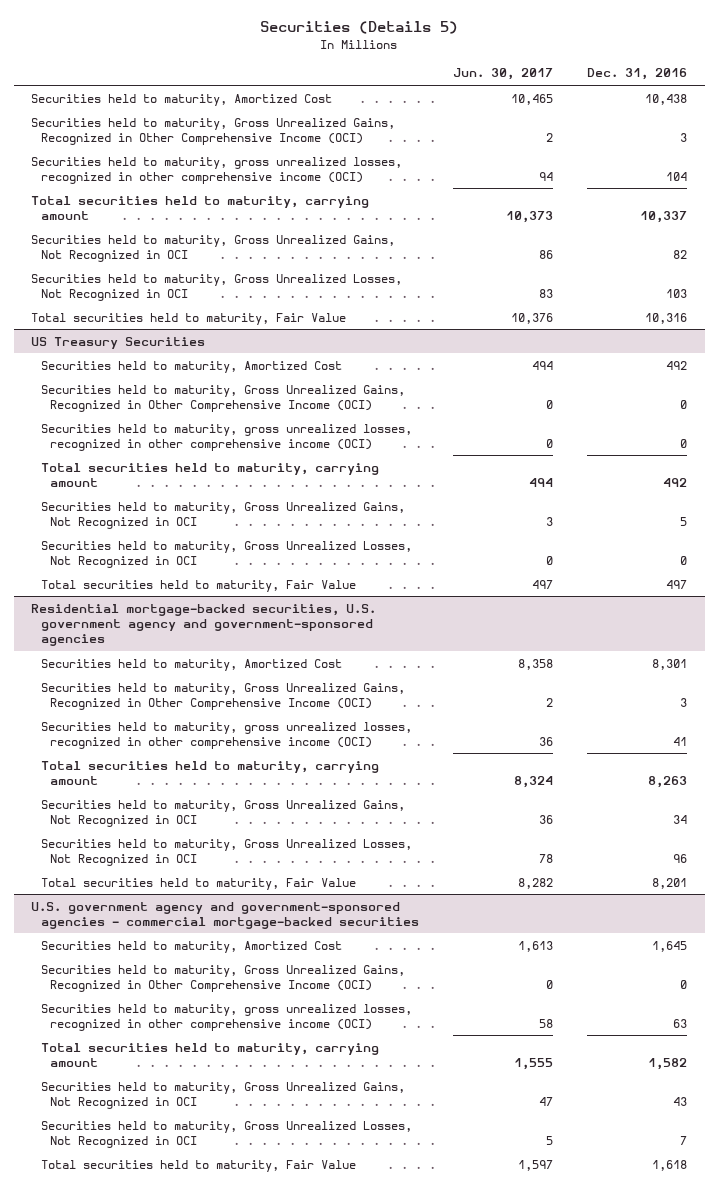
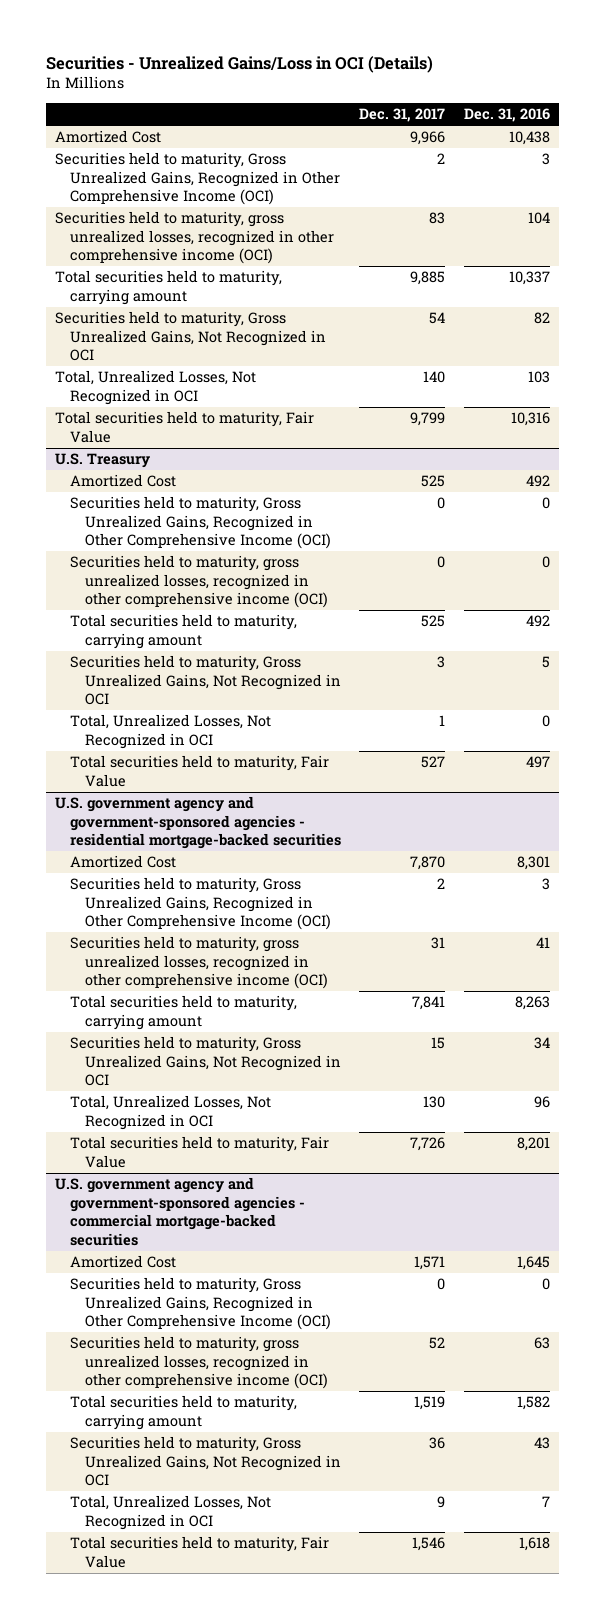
[260,21,459,35] Securities (Details 5) -> [46,55,434,73] Securities - Unrealized Gains/Loss in OCI (Details)
[453,68,554,81] Jun. 30, 2017 -> none
none -> [359,108,446,123] Dec. 31, 2017
[30,93,332,106] Securities held to maturity, Amortized Cost -> [55,130,162,144] Amortized Cost
[30,273,402,301] Securities held to maturity, Gross Unrealized Losses, Not Recognized in OCI -> [55,370,257,405] Total, Unrealized Losses, Not Recognized in OCI
[30,336,205,349] US Treasury Securities -> [55,453,151,469] U.S. Treasury
[40,360,342,373] Securities held to maturity, Amortized Cost -> [70,474,177,488] Amortized Cost
[40,540,412,568] Securities held to maturity, Gross Unrealized Losses, Not Recognized in OCI -> [70,714,272,749] Total, Unrealized Losses, Not Recognized in OCI
[30,603,376,647] Residential mortgage-backed securities, U.S. government agency and government-sponsored agencies -> [55,796,342,850] U.S. government agency and government-sponsored agencies - residential mortgage-backed securities
[40,658,342,671] Securities held to maturity, Amortized Cost -> [70,855,177,869] Amortized Cost
[40,838,412,866] Securities held to maturity, Gross Unrealized Losses, Not Recognized in OCI -> [70,1095,272,1130] Total, Unrealized Losses, Not Recognized in OCI
[40,940,342,953] Securities held to maturity, Amortized Cost -> [70,1255,177,1269] Amortized Cost
[40,1120,412,1148] Securities held to maturity, Gross Unrealized Losses, Not Recognized in OCI -> [70,1495,272,1530] Total, Unrealized Losses, Not Recognized in OCI

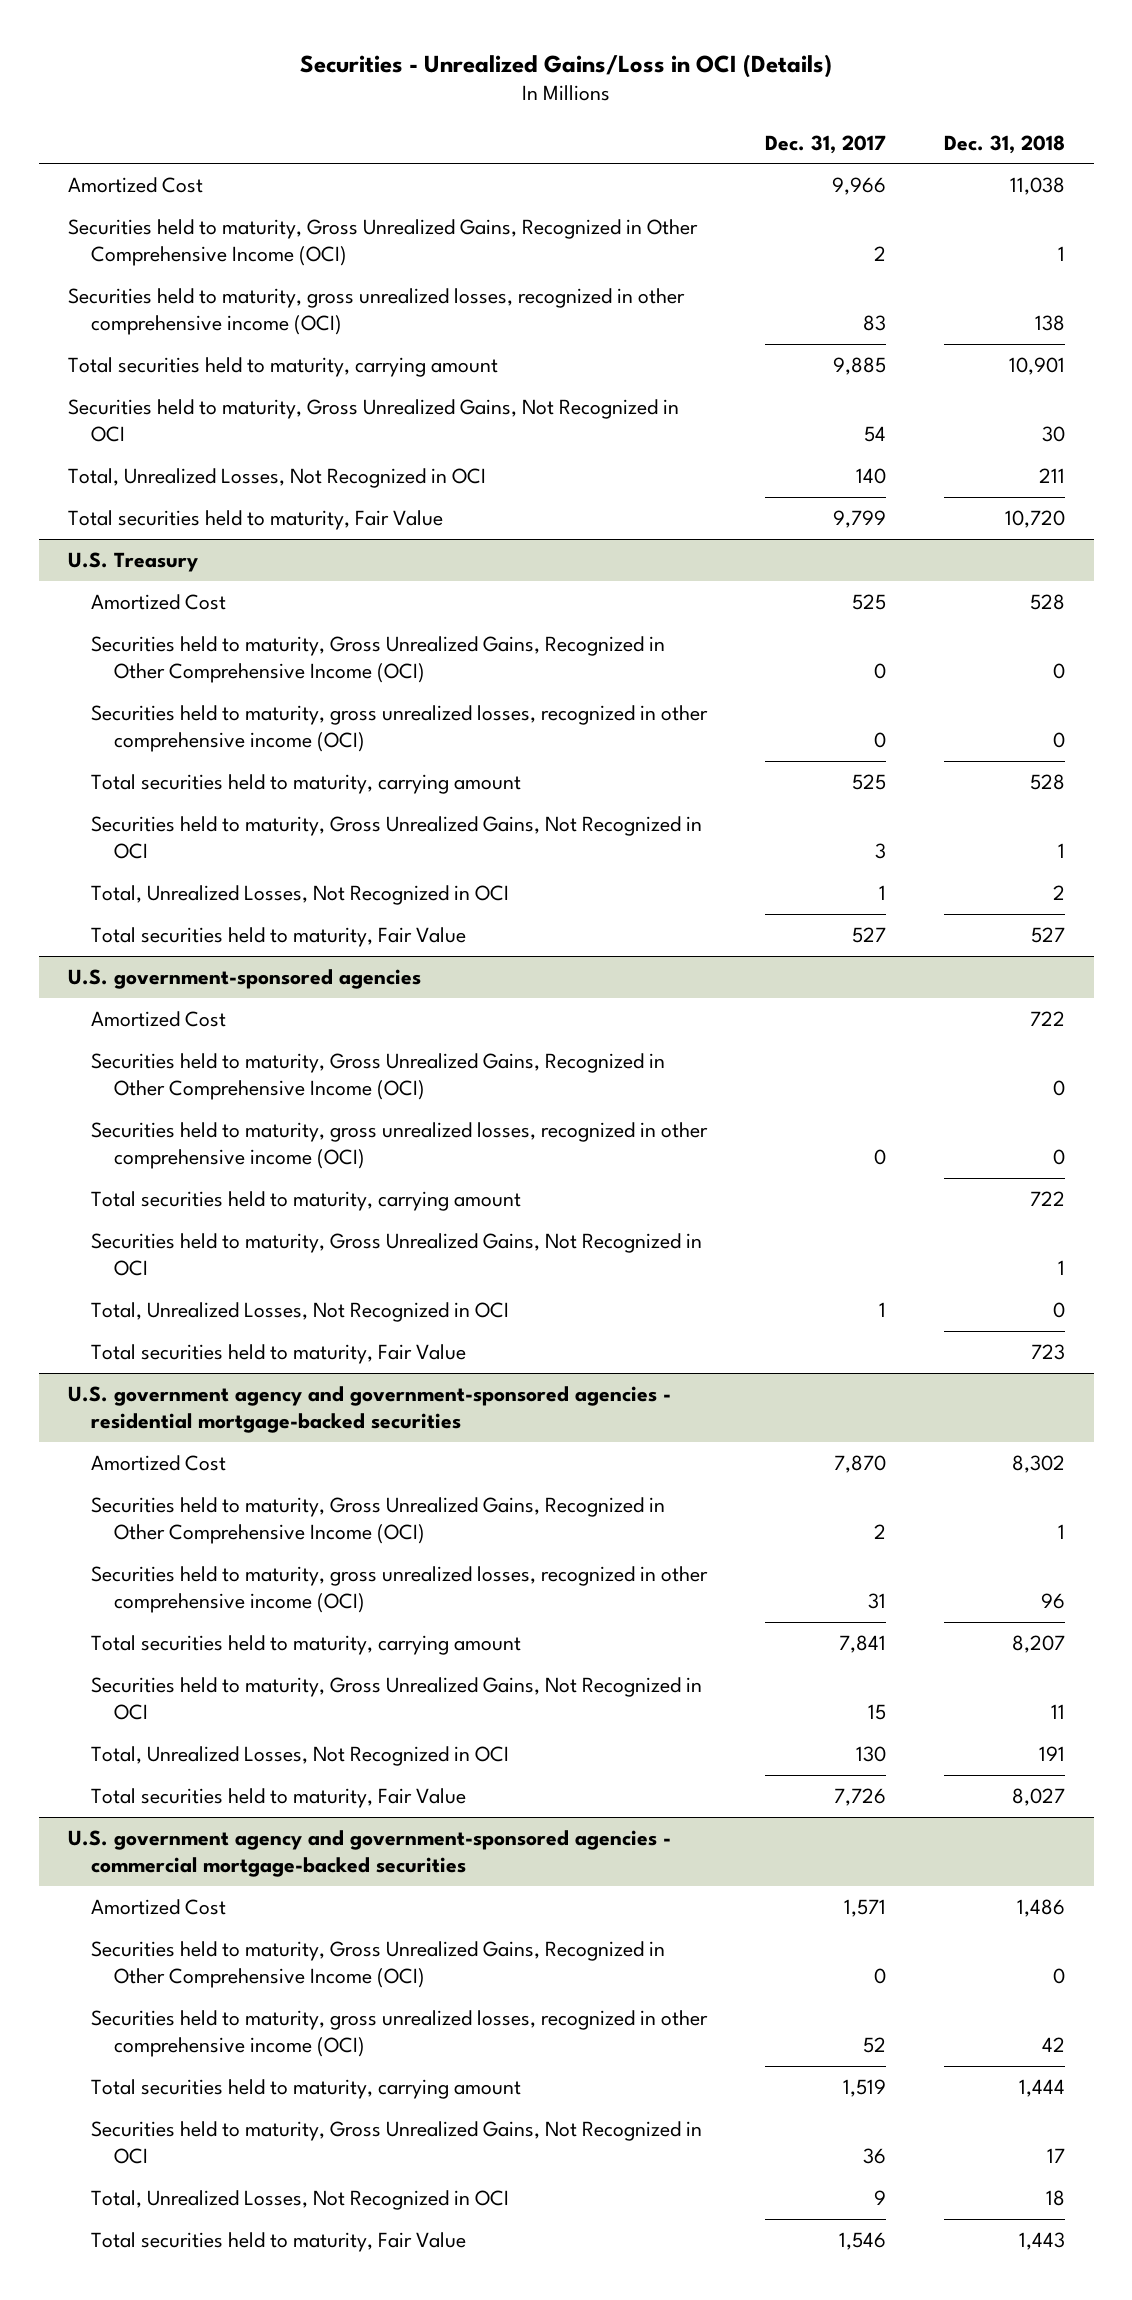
[463,108,550,123] Dec. 31, 2016 -> none
none -> [943,134,1065,154] Dec. 31, 2018
none -> [67,968,421,989] U.S. government-sponsored agencies
none -> [90,1010,226,1027] Amortized Cost
none -> [90,1052,665,1101] Securities held to maturity, Gross Unrealized Gains, Recognized in Other Comprehensive Income (OCI)
none -> [90,1121,708,1170] Securities held to maturity, gross unrealized losses, recognized in other comprehensive income (OCI)
none -> [90,1190,521,1211] Total securities held to maturity, carrying amount
none -> [90,1232,702,1277] Securities held to maturity, Gross Unrealized Gains, Not Recognized in OCI
none -> [90,1301,509,1322] Total, Unrealized Losses, Not Recognized in OCI
none -> [90,1343,466,1364] Total securities held to maturity, Fair Value

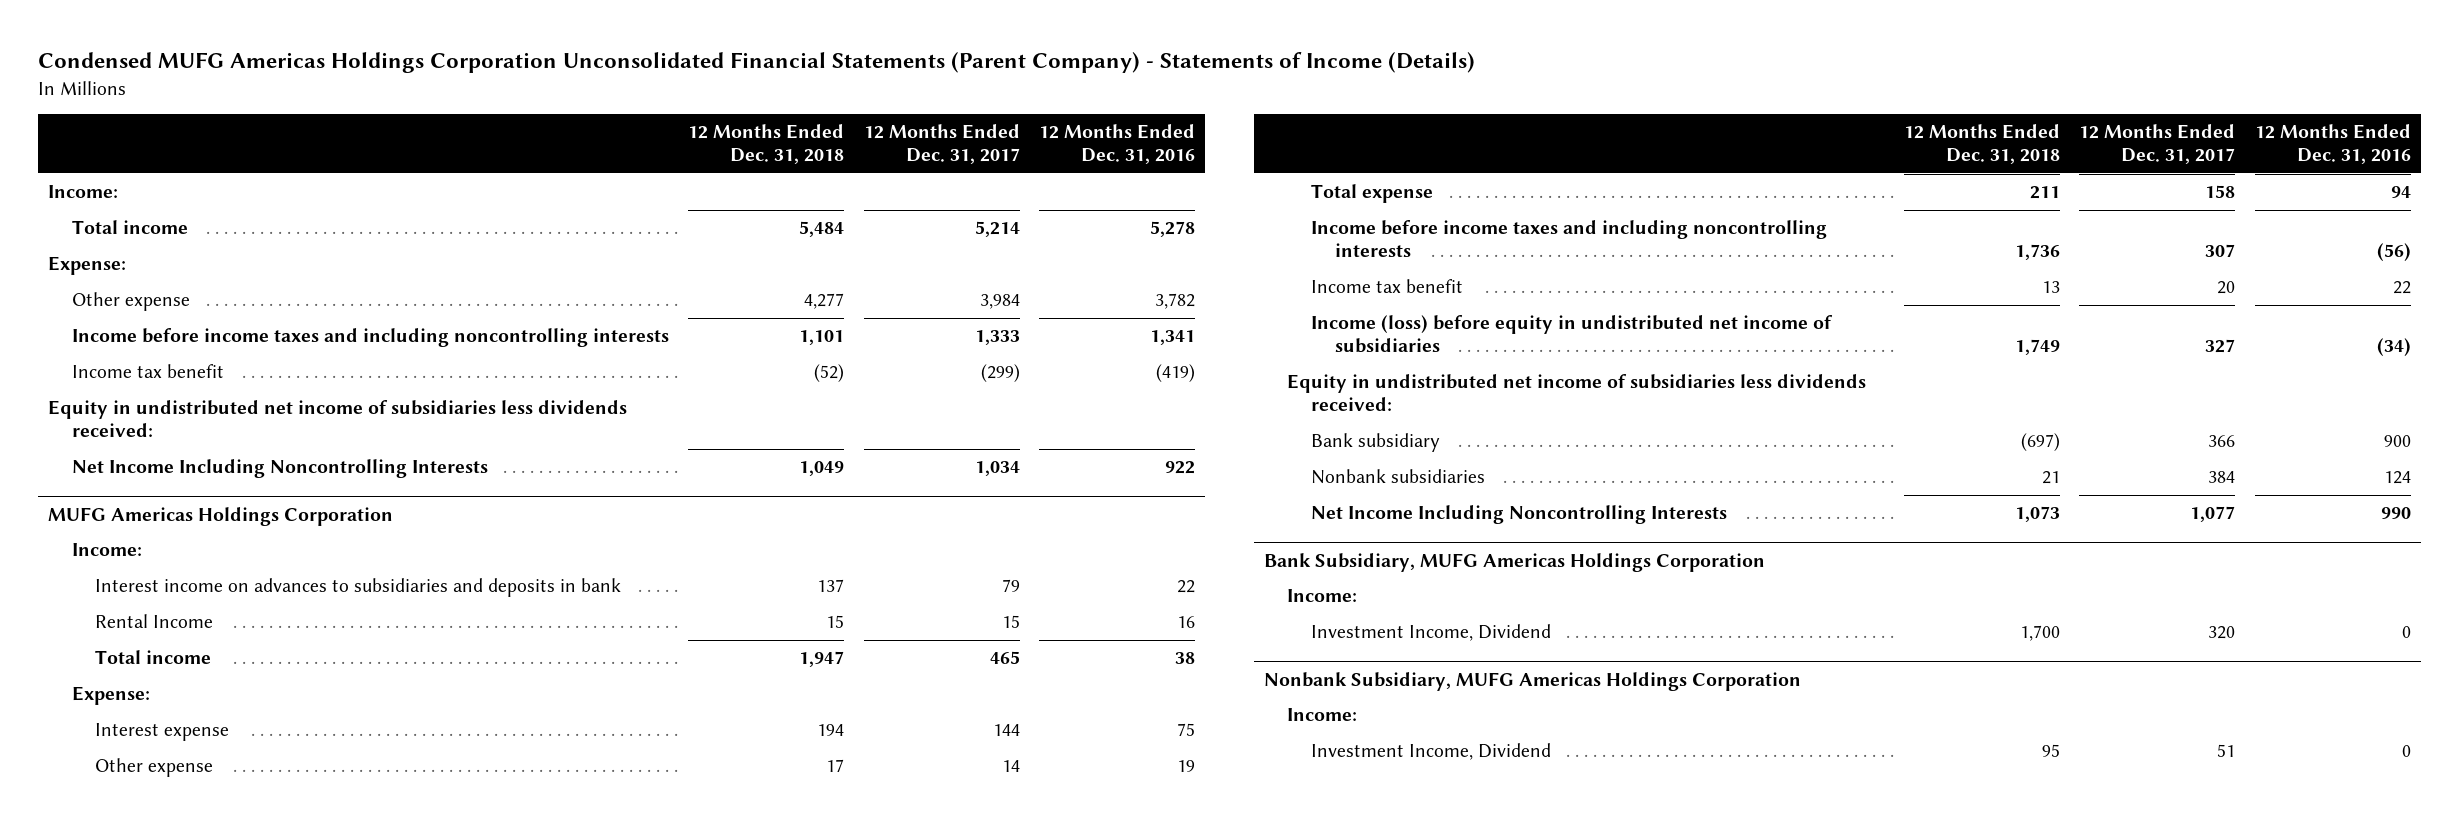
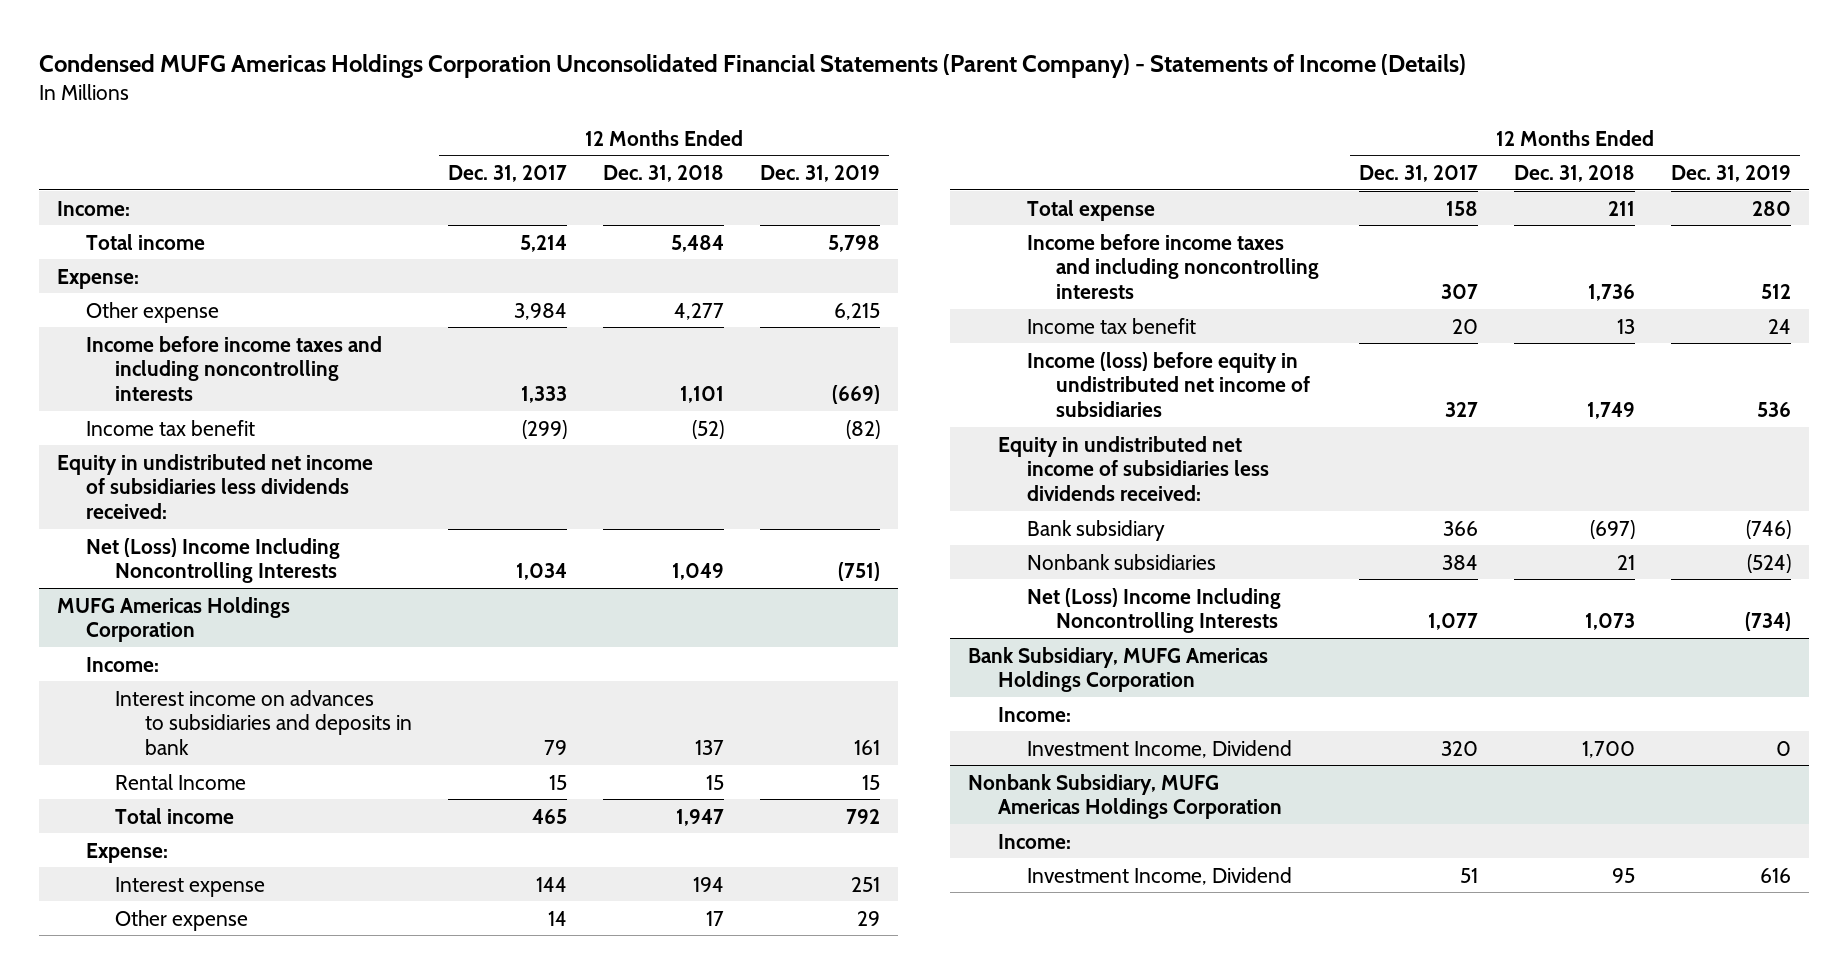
[1039,124,1196,165] 12 Months Ended Dec. 31, 2016 -> none
none -> [759,164,880,182] Dec. 31, 2019
[71,459,488,479] Net Income Including Noncontrolling Interests -> [86,537,341,584] Net (Loss) Income Including Noncontrolling Interests
[1310,505,1727,525] Net Income Including Noncontrolling Interests -> [1026,587,1281,634] Net (Loss) Income Including Noncontrolling Interests

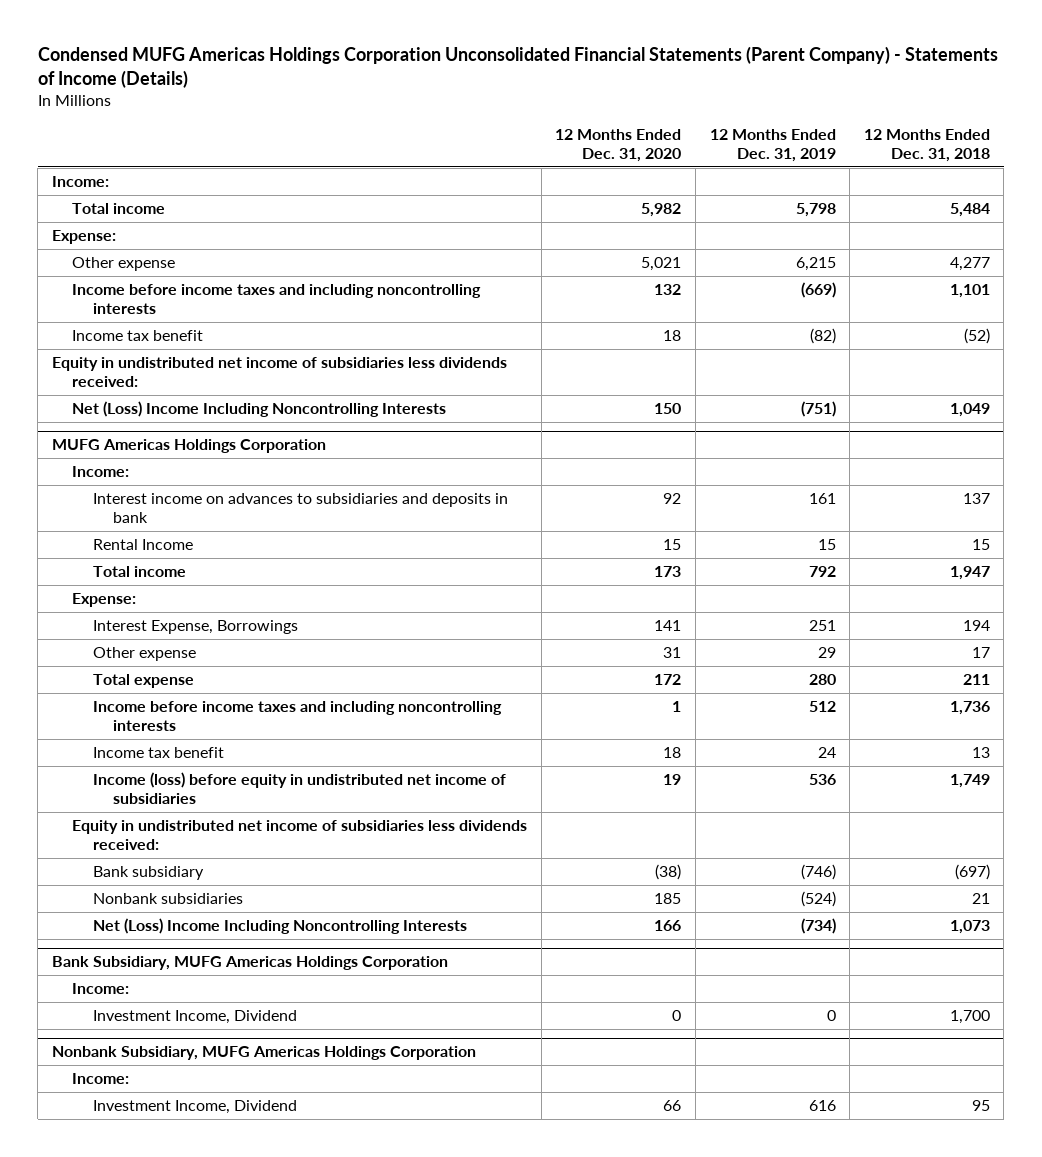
[447,164,567,182] Dec. 31, 2017 -> none
none -> [555,128,682,162] 12 Months Ended Dec. 31, 2020
[115,876,266,897] Interest expense -> [92,619,298,634] Interest Expense, Borrowings

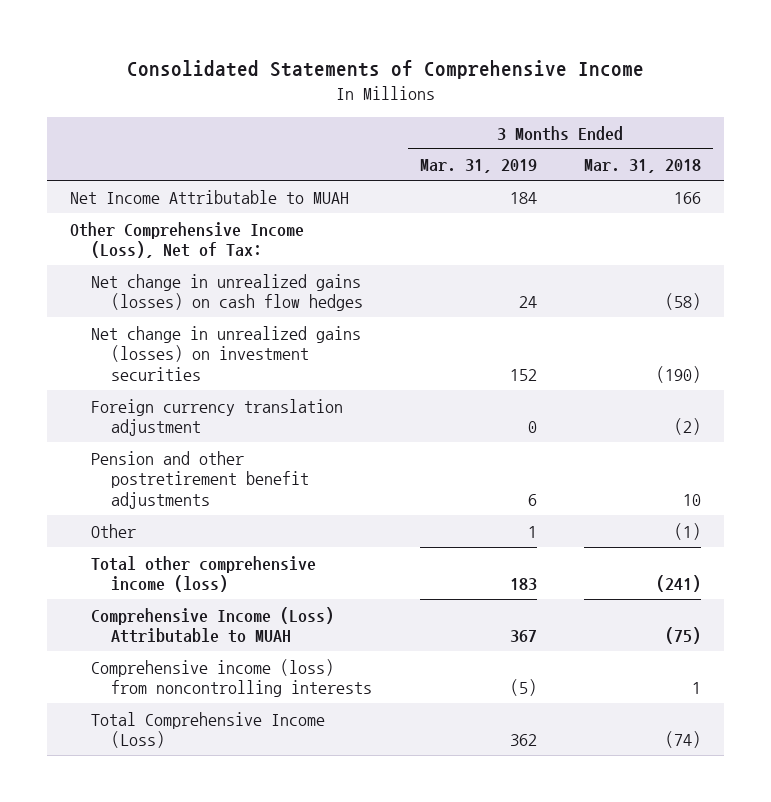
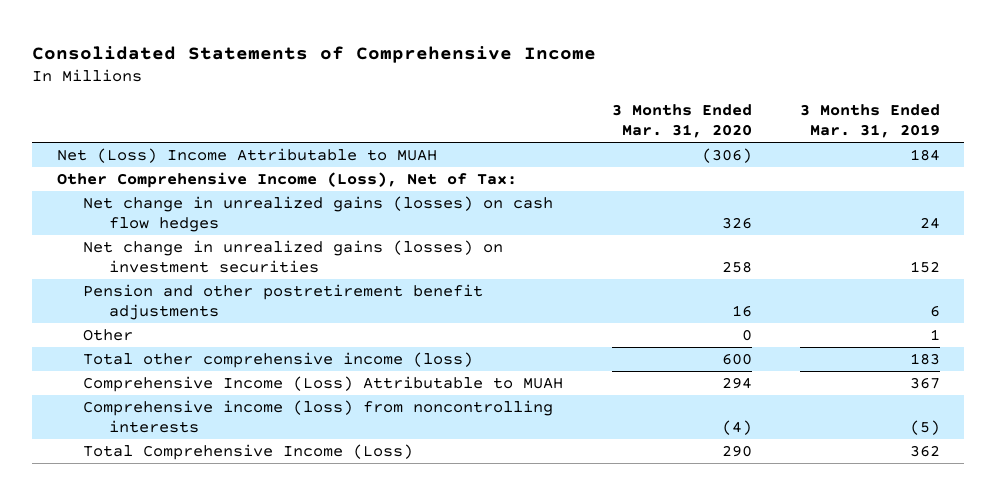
[583,159,701,174] Mar. 31, 2018 -> none
none -> [611,104,752,139] 3 Months Ended Mar. 31, 2020
[70,189,350,204] Net Income Attributable to MUAH -> [56,147,437,163] Net (Loss) Income Attributable to MUAH
[90,398,343,437] Foreign currency translation adjustment -> none

